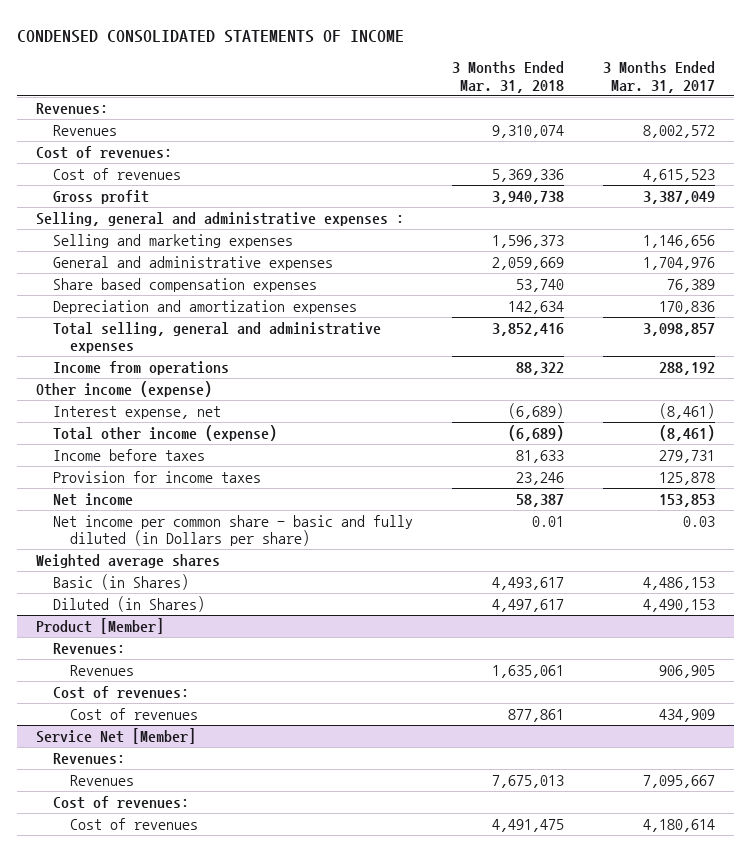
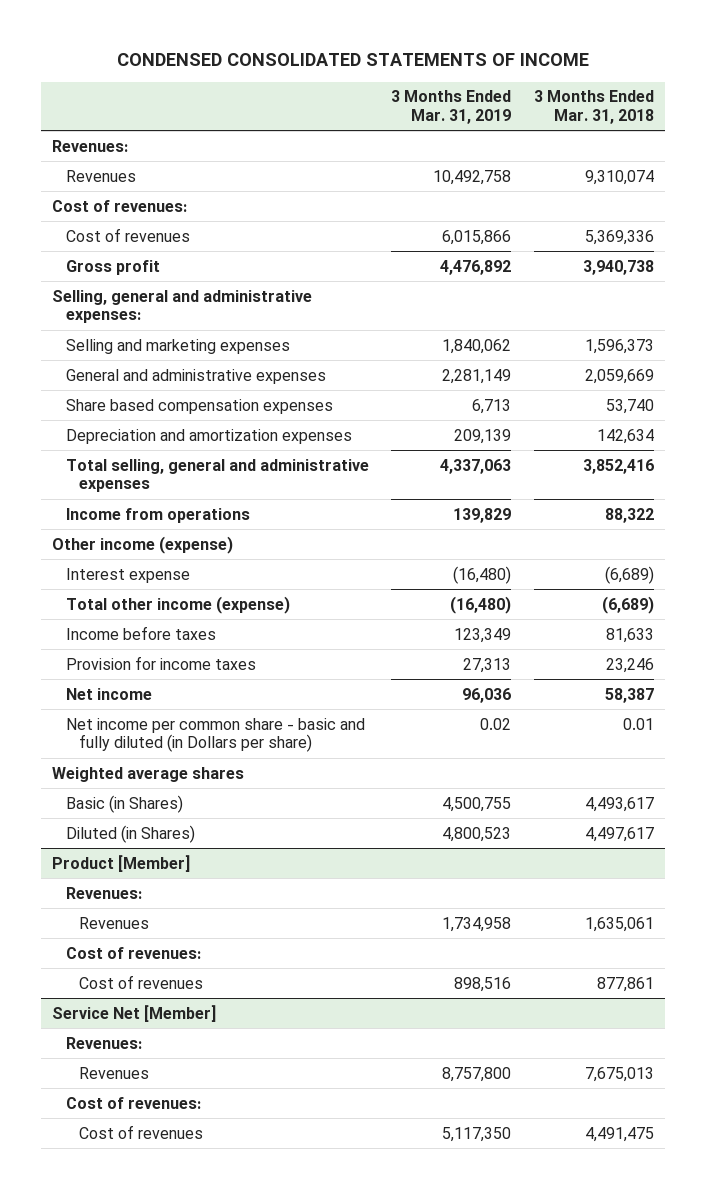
[602,60,715,93] 3 Months Ended Mar. 31, 2017 -> none
none -> [391,90,512,124] 3 Months Ended Mar. 31, 2019
[36,211,405,226] Selling, general and administrative expenses : -> [52,289,313,324] Selling, general and administrative expenses:
[53,405,222,419] Interest expense, net -> [65,567,190,583] Interest expense

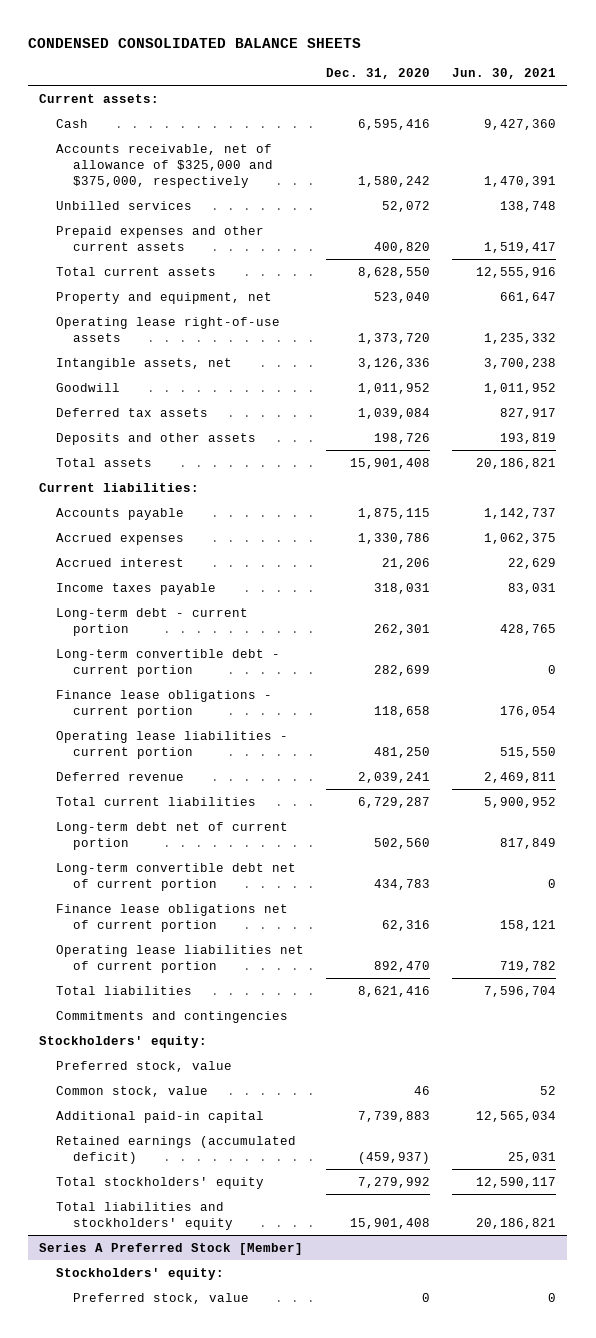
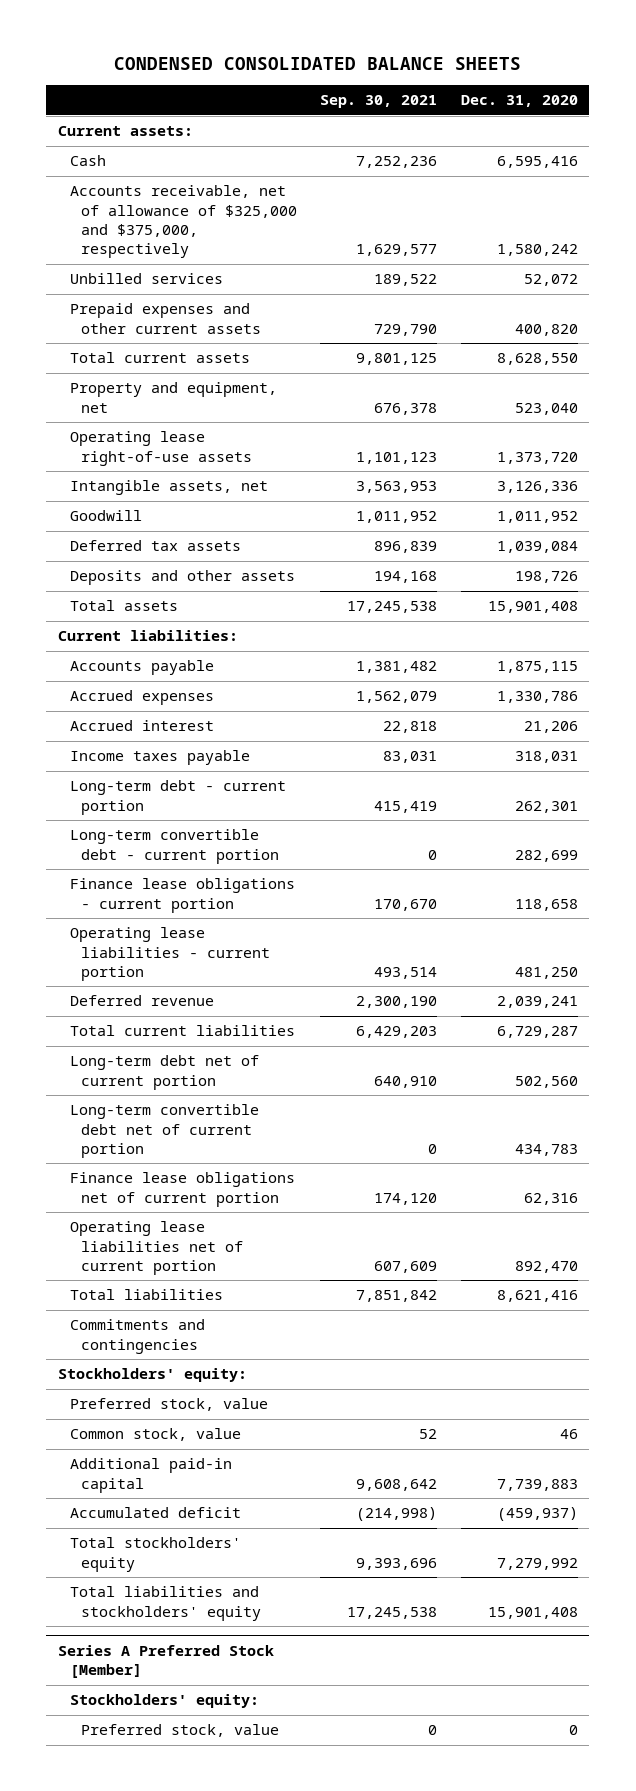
[452,67,557,79] Jun. 30, 2021 -> none
none -> [320,95,438,109] Sep. 30, 2021
[56,1135,297,1164] Retained earnings (accumulated deficit) -> [69,1507,241,1519] Accumulated deficit

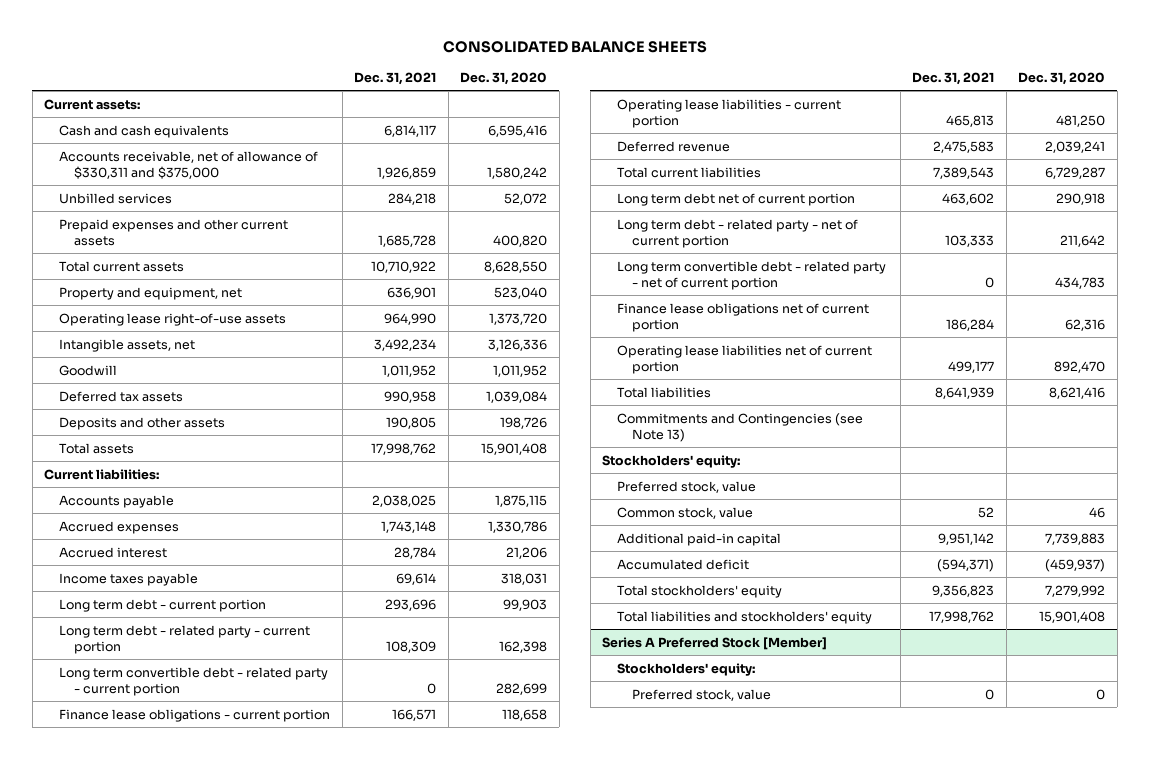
[113,56,521,70] CONDENSED CONSOLIDATED BALANCE SHEETS -> [442,40,707,53] CONSOLIDATED BALANCE SHEETS
[320,95,438,109] Sep. 30, 2021 -> none
none -> [354,71,437,85] Dec. 31, 2021
[69,155,106,167] Cash -> [59,124,230,138] Cash and cash equivalents
[69,185,298,259] Accounts receivable, net of allowance of $325,000 and $375,000, respectively -> [59,150,319,179] Accounts receivable, net of allowance of $330,311 and $375,000
[69,780,286,815] Long-term debt - current portion -> [59,598,267,612] Long term debt - current portion
[514,800,578,813] 262,301 -> [503,598,548,611] 99,903
none -> [59,624,311,654] Long term debt - related party - current portion
[69,829,280,864] Long-term convertible debt - current portion -> [59,666,329,696] Long term convertible debt - related party - current portion
[69,1055,259,1090] Long-term debt net of current portion -> [617,192,856,206] Long term debt net of current portion
[514,1075,578,1088] 502,560 -> [1056,192,1106,205] 290,918
none -> [617,218,859,248] Long term debt - related party - net of current portion
[69,1104,259,1158] Long-term convertible debt net of current portion -> [617,260,887,290] Long term convertible debt - related party - net of current portion
[69,1319,205,1354] Commitments and contingencies -> [617,412,864,442] Commitments and Contingencies (see Note 13)

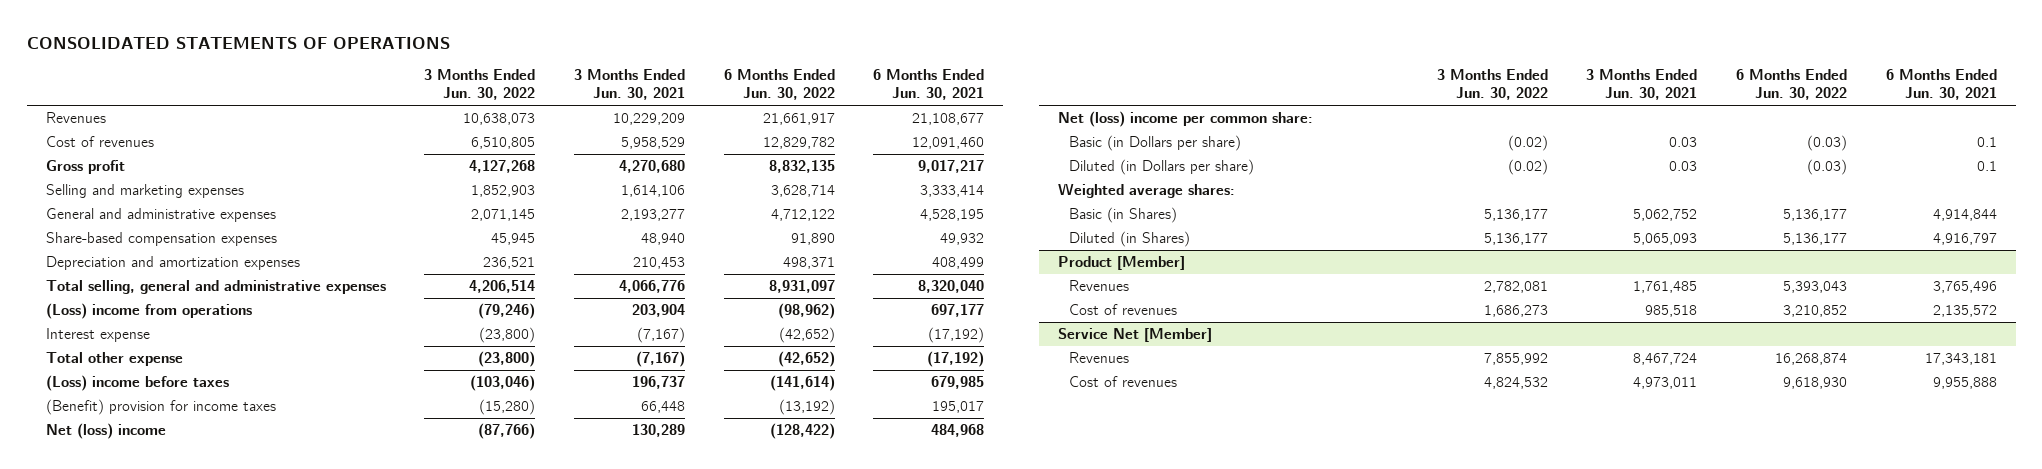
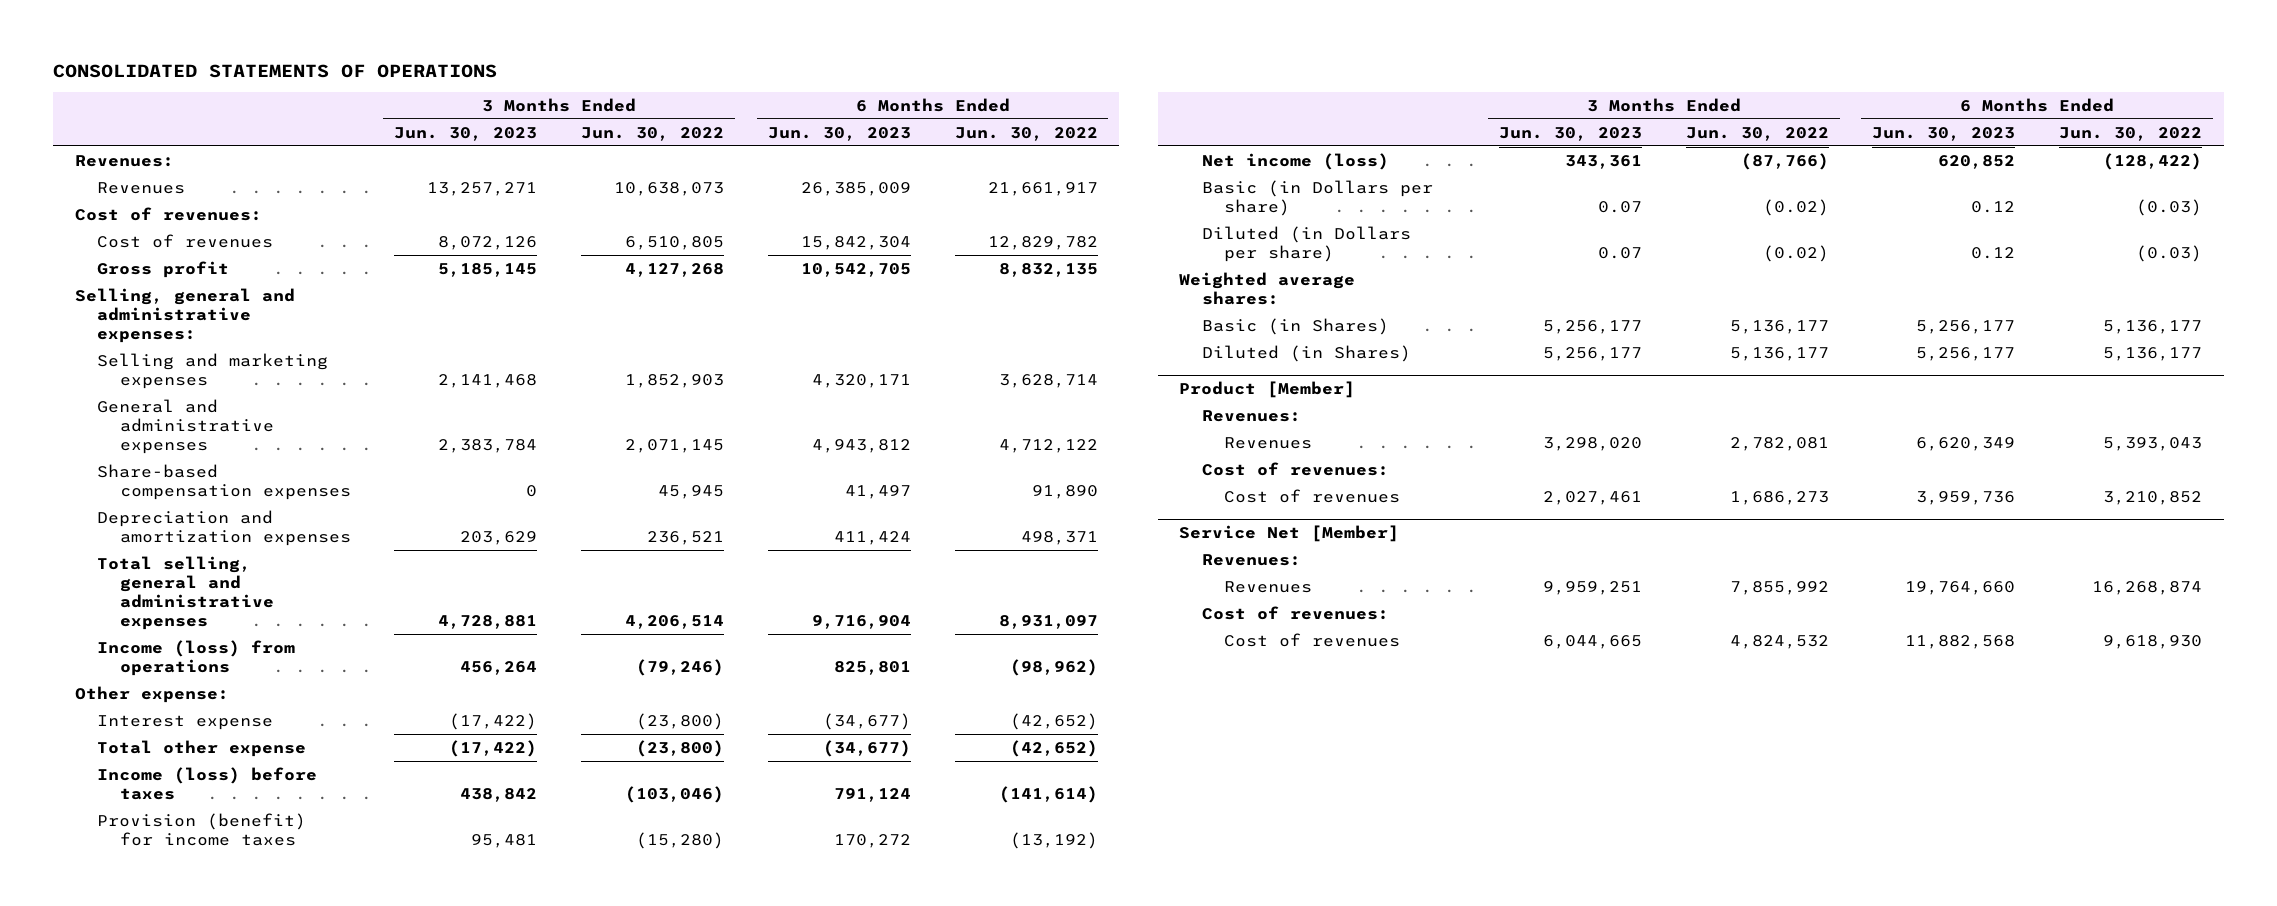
[573,69,685,100] 3 Months Ended Jun. 30, 2021 -> none
[873,69,985,100] 6 Months Ended Jun. 30, 2021 -> none
none -> [394,126,538,141] Jun. 30, 2023
none -> [767,126,911,141] Jun. 30, 2023
none -> [74,154,174,167] Revenues:
none -> [74,206,262,221] Cost of revenues:
none -> [74,287,295,344] Selling, general and administrative expenses:
[45,303,252,320] (Loss) income from operations -> [97,639,296,676] Income (loss) from operations
none -> [74,685,229,703] Other expense:
[1058,111,1314,128] Net (loss) income per common share: -> none
[45,375,229,392] (Loss) income before taxes -> [97,766,318,800] Income (loss) before taxes
[45,399,276,416] (Benefit) provision for income taxes -> [97,812,307,846] Provision (benefit) for income taxes
[45,423,166,440] Net (loss) income -> [1201,152,1389,170] Net income (loss)
none -> [1201,409,1301,422] Revenues:
none -> [1201,461,1389,476] Cost of revenues:
none -> [1201,553,1301,566] Revenues:
none -> [1201,605,1389,620] Cost of revenues:

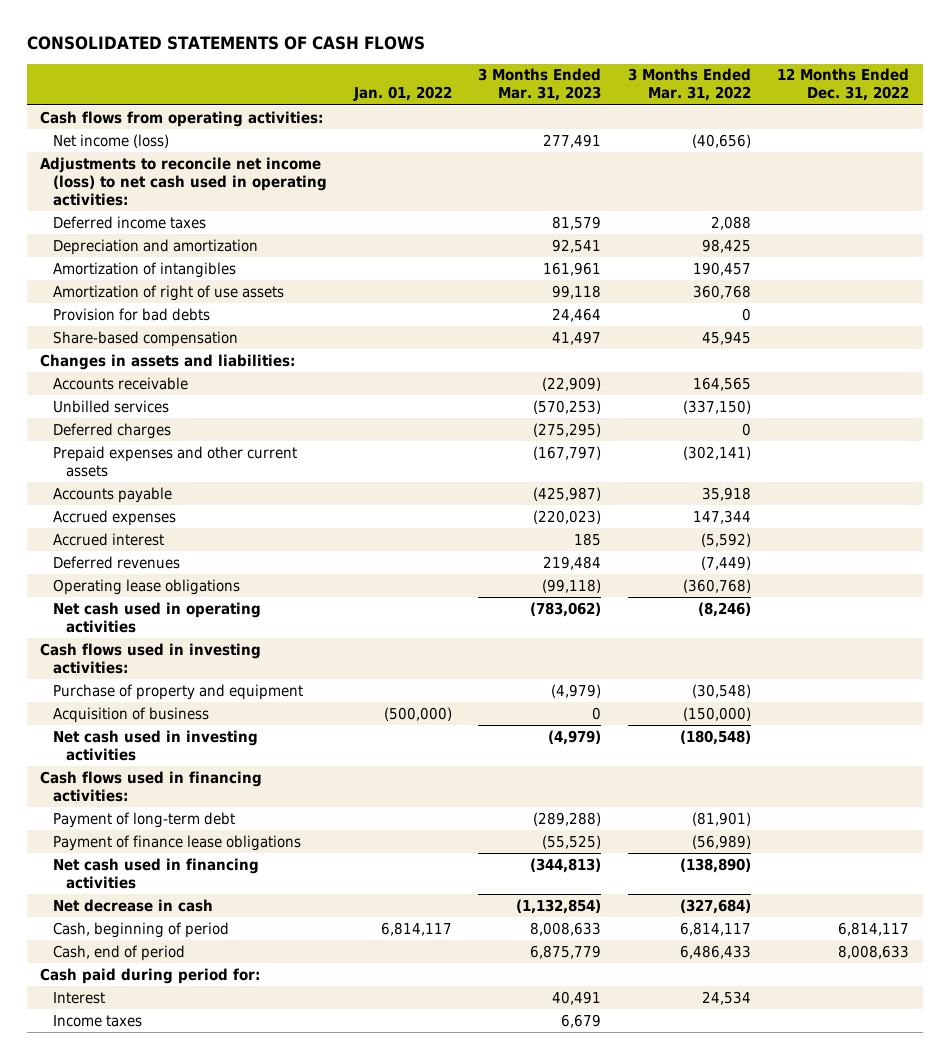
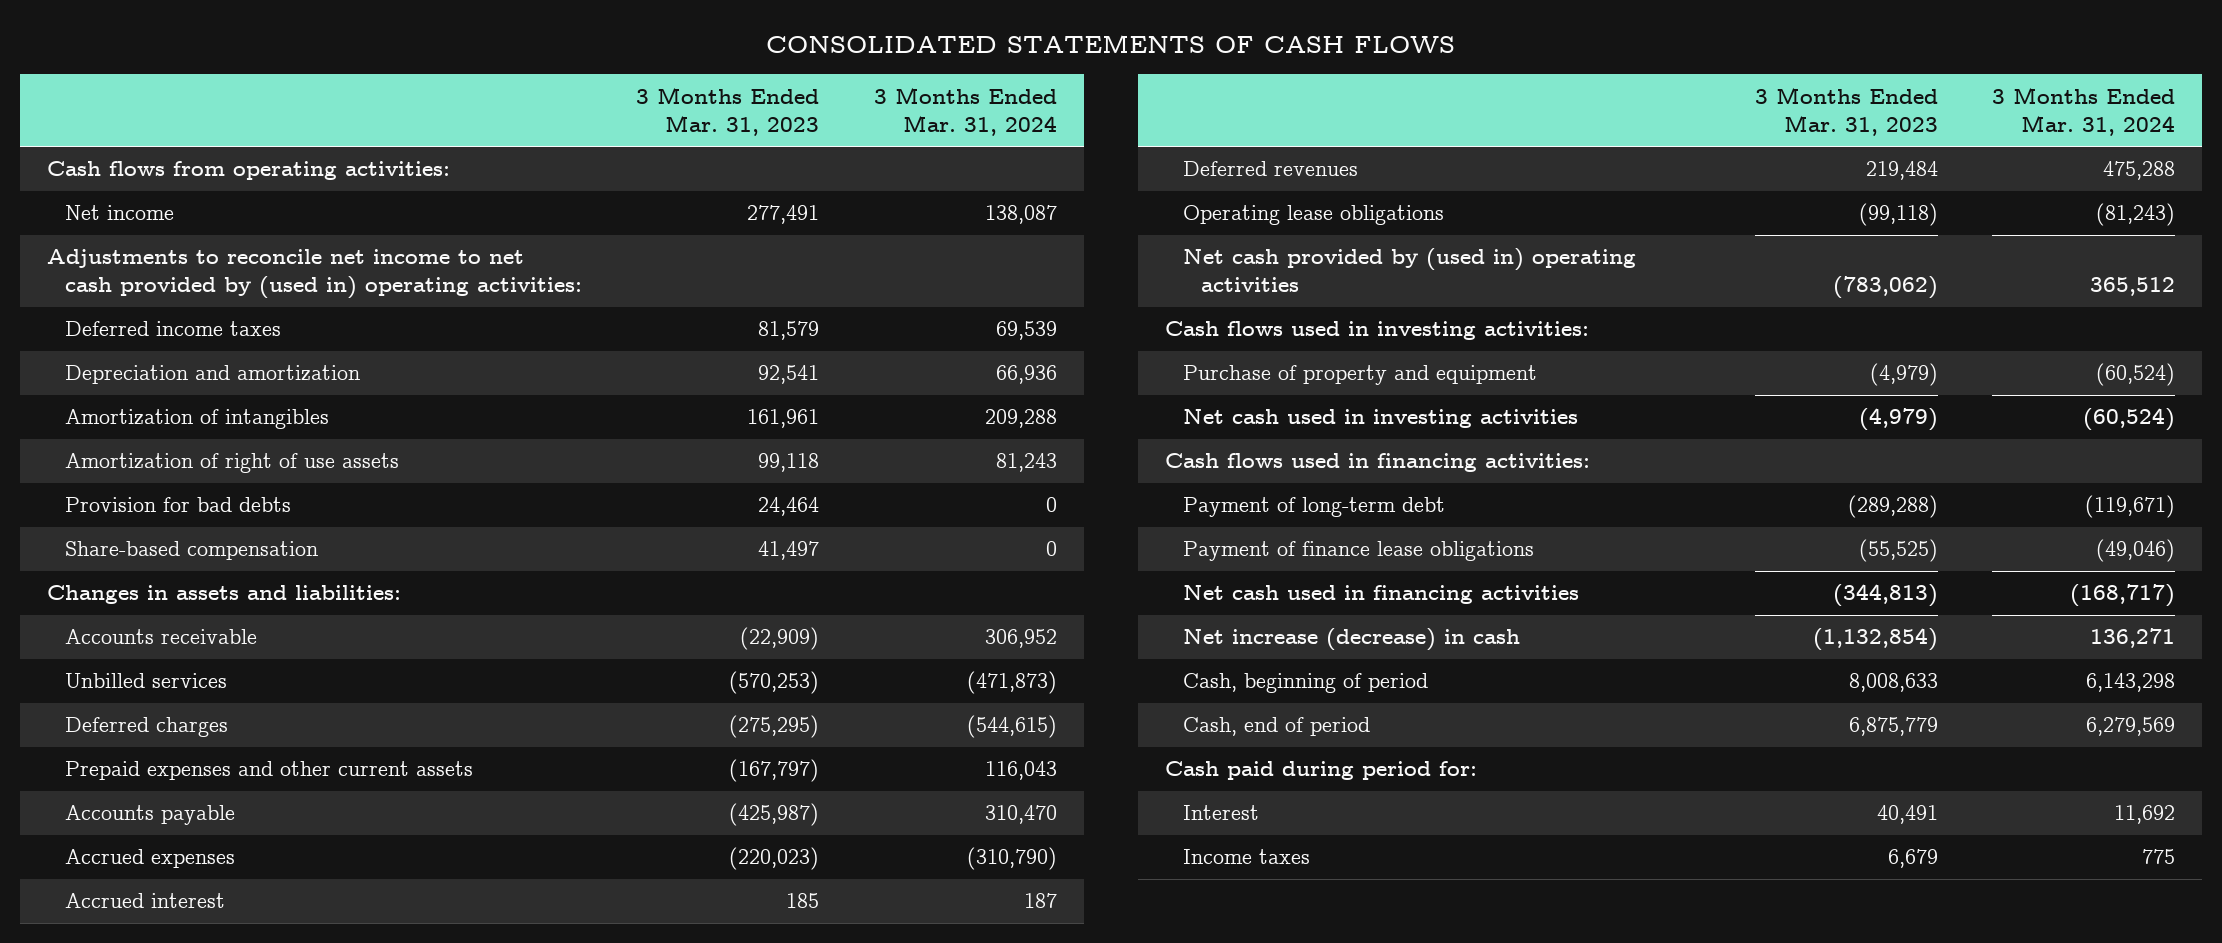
[352,86,452,102] Jan. 01, 2022 -> none
[627,68,751,102] 3 Months Ended Mar. 31, 2022 -> none
[777,68,910,102] 12 Months Ended Dec. 31, 2022 -> none
none -> [873,86,1057,136] 3 Months Ended Mar. 31, 2024
[53,133,170,148] Net income (loss) -> [64,205,174,221] Net income
[40,156,328,206] Adjustments to reconcile net income (loss) to net cash used in operating activities: -> [46,249,582,300] Adjustments to reconcile net income to net cash provided by (used in) operating activities:
[53,601,262,633] Net cash used in operating activities -> [1182,248,1636,293] Net cash provided by (used in) operating activities
[53,706,210,723] Acquisition of business -> none
[53,898,214,912] Net decrease in cash -> [1182,628,1520,652] Net increase (decrease) in cash

